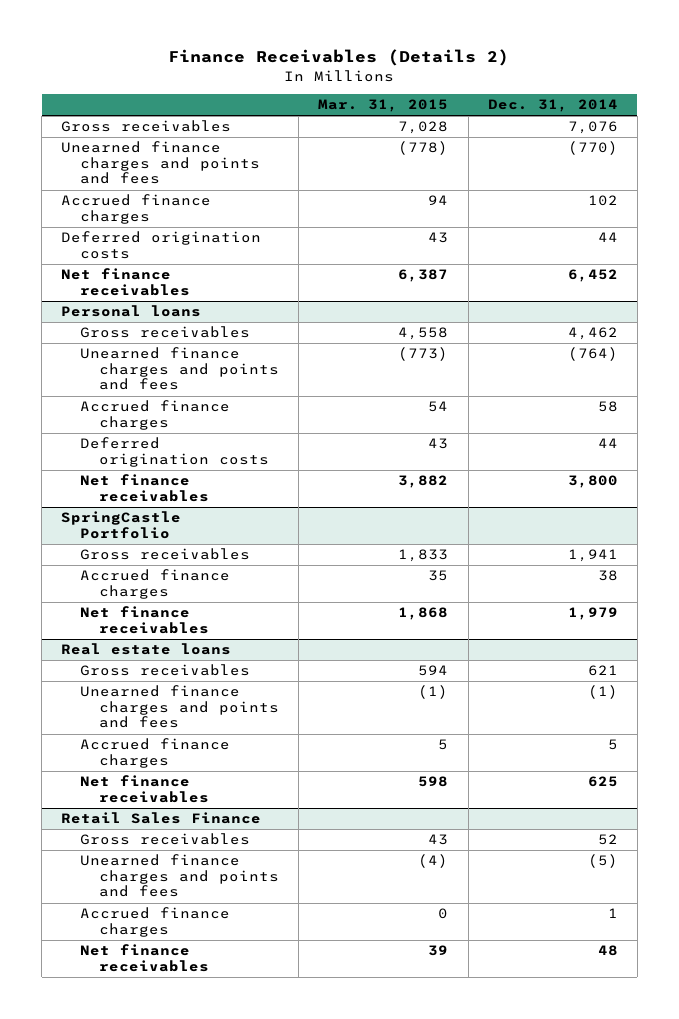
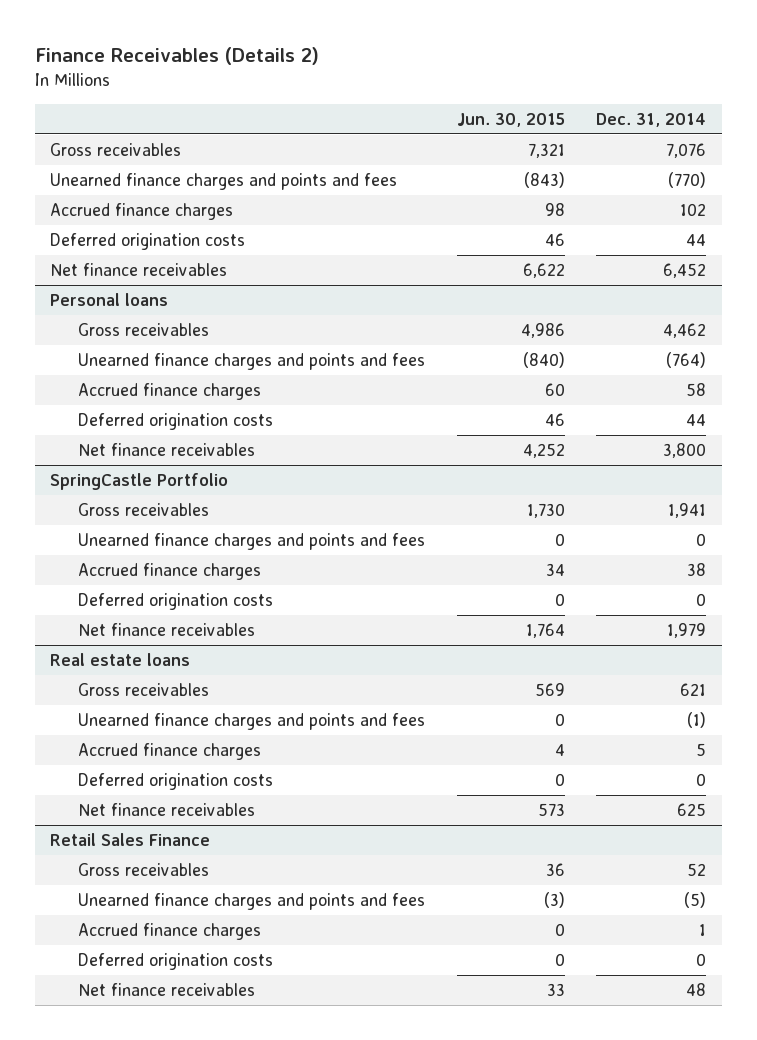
[318,99,449,113] Mar. 31, 2015 -> none
none -> [456,112,565,127] Jun. 30, 2015
none -> [78,532,426,550] Unearned finance charges and points and fees
none -> [78,592,274,610] Deferred origination costs
none -> [78,772,274,790] Deferred origination costs
none -> [78,952,274,970] Deferred origination costs

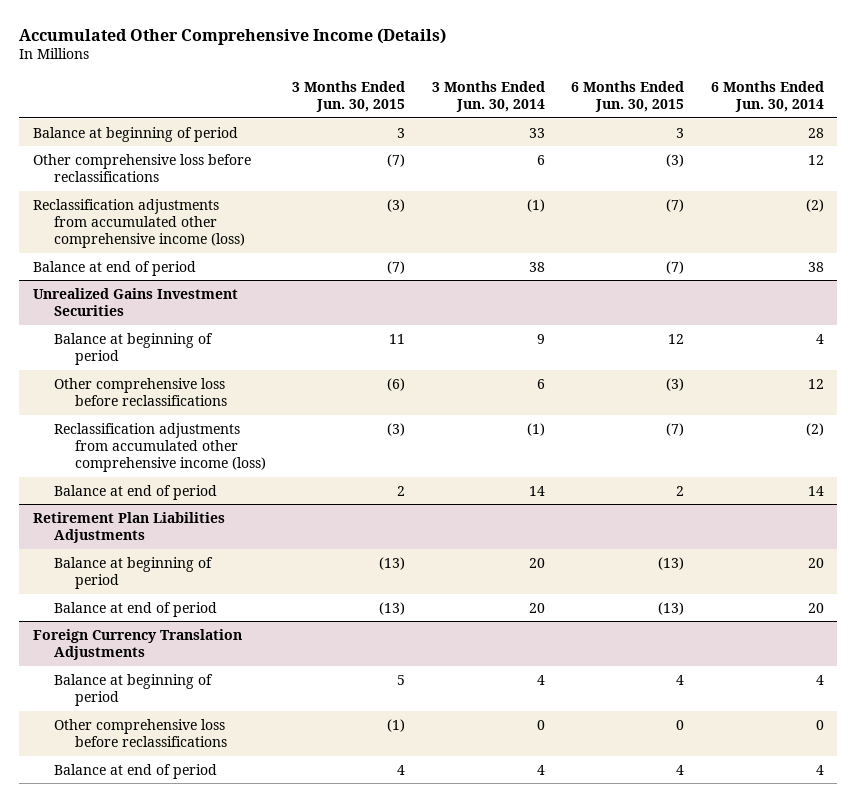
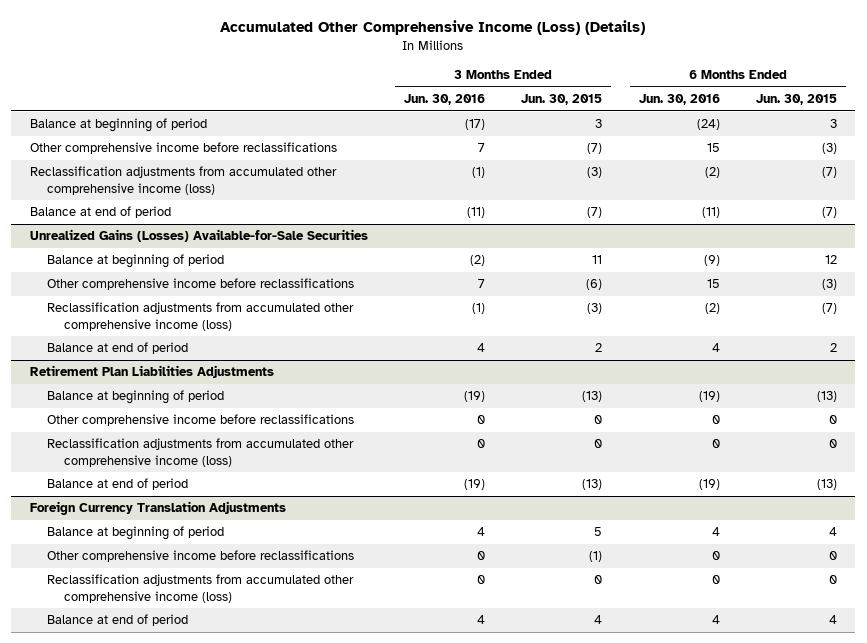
[19,27,447,45] Accumulated Other Comprehensive Income (Details) -> [220,19,646,35] Accumulated Other Comprehensive Income (Loss) (Details)
[431,80,545,113] 3 Months Ended Jun. 30, 2014 -> none
[710,80,824,113] 6 Months Ended Jun. 30, 2014 -> none
none -> [404,94,486,106] Jun. 30, 2016
none -> [638,94,720,106] Jun. 30, 2016
[32,153,251,183] Other comprehensive loss before reclassifications -> [29,142,337,155] Other comprehensive income before reclassifications
[32,287,238,317] Unrealized Gains Investment Securities -> [29,229,368,243] Unrealized Gains (Losses) Available-for-Sale Securities
[53,377,227,407] Other comprehensive loss before reclassifications -> [46,278,354,291] Other comprehensive income before reclassifications
none -> [46,414,354,427] Other comprehensive income before reclassifications
none -> [46,438,354,468] Reclassification adjustments from accumulated other comprehensive income (loss)
[53,718,227,748] Other comprehensive loss before reclassifications -> [46,550,354,563] Other comprehensive income before reclassifications
none -> [46,574,354,604] Reclassification adjustments from accumulated other comprehensive income (loss)

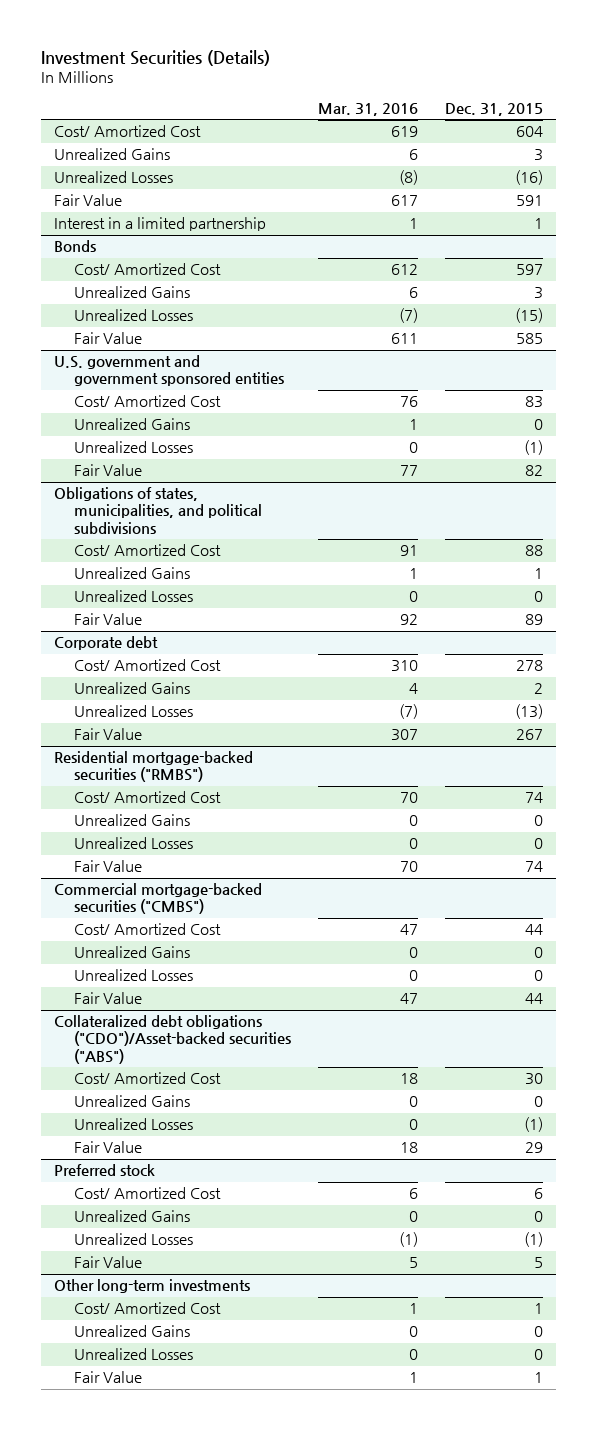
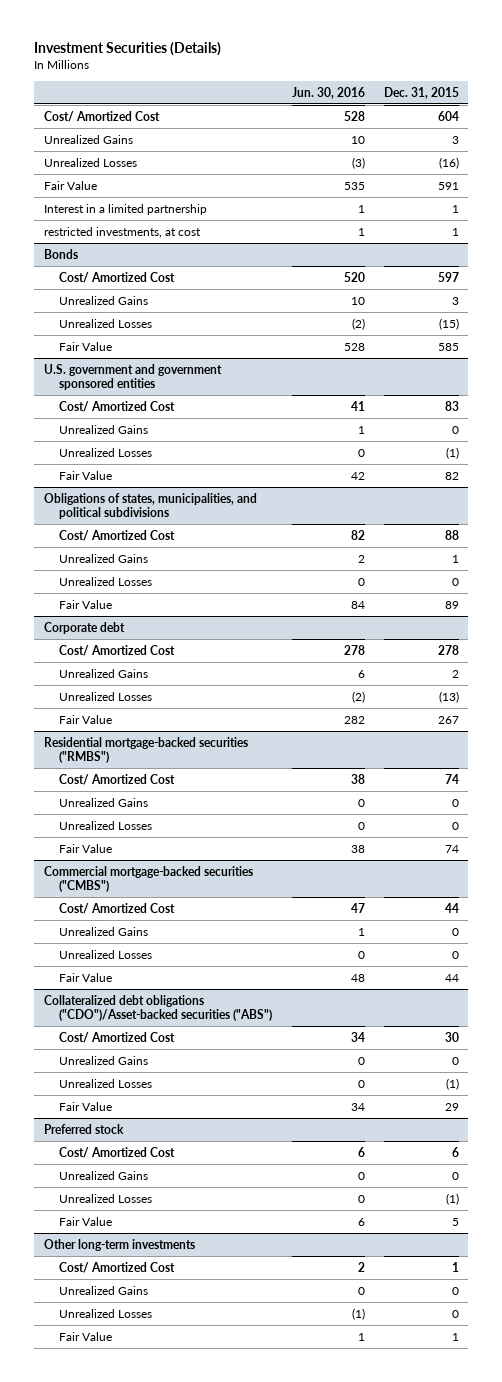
[318,103,419,117] Mar. 31, 2016 -> none
none -> [291,86,365,99] Jun. 30, 2016
none -> [43,226,201,238] restricted investments, at cost

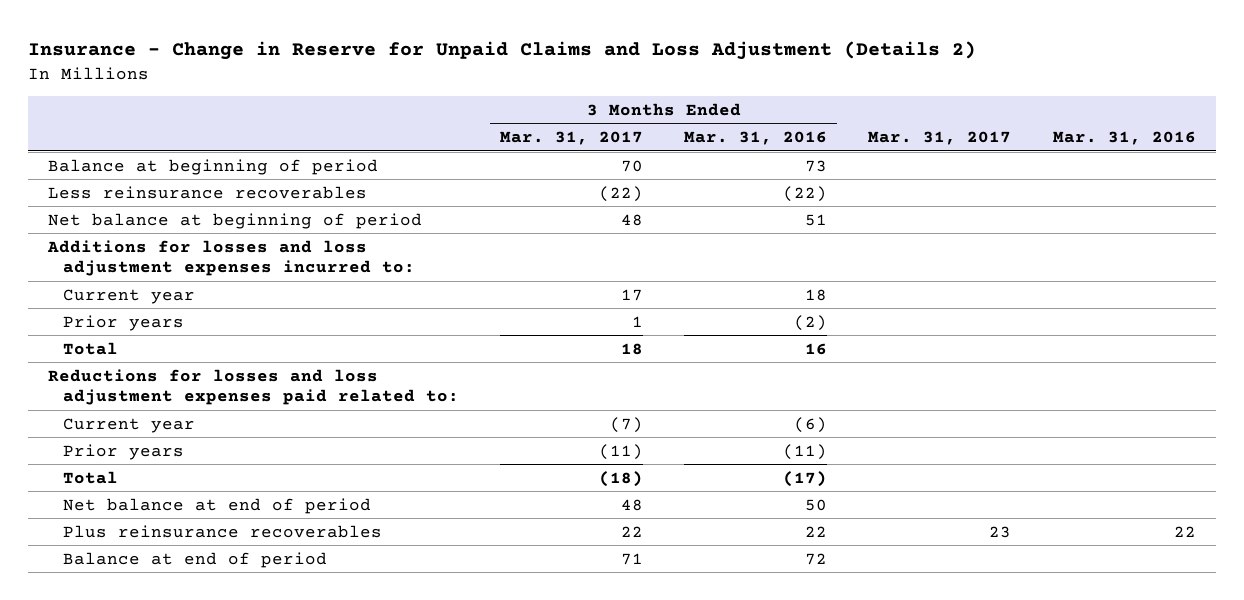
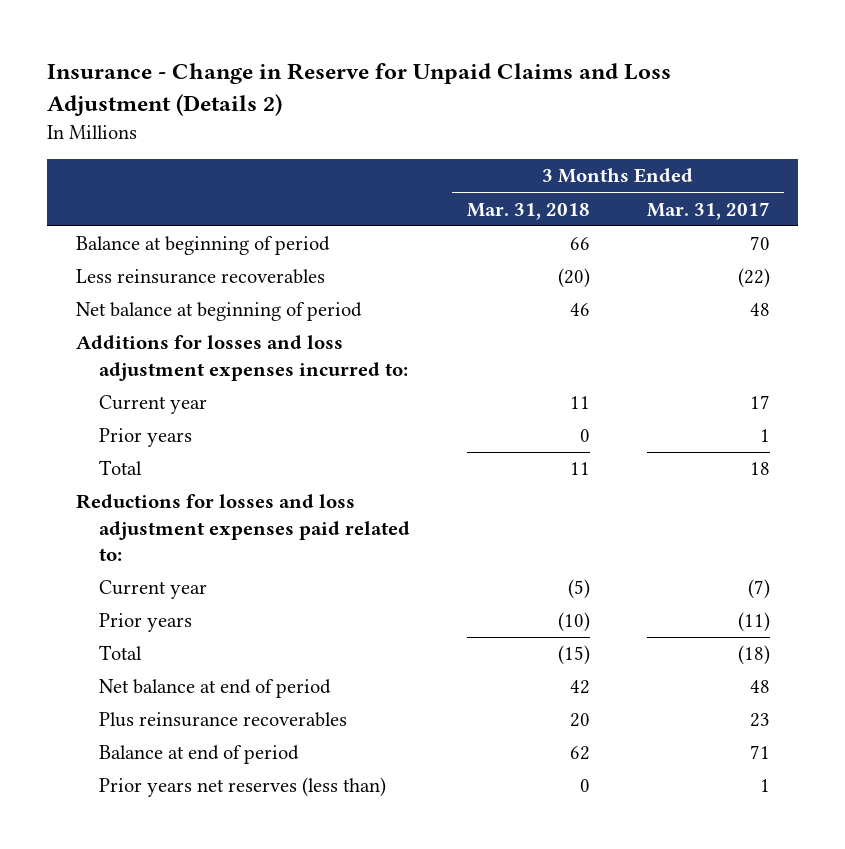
[684,130,828,145] Mar. 31, 2016 -> none
[868,130,1012,145] Mar. 31, 2017 -> none
[1052,130,1196,145] Mar. 31, 2016 -> none
none -> [466,202,590,220] Mar. 31, 2018
[621,525,644,537] 22 -> [749,713,770,728] 23
none -> [98,777,386,798] Prior years net reserves (less than)

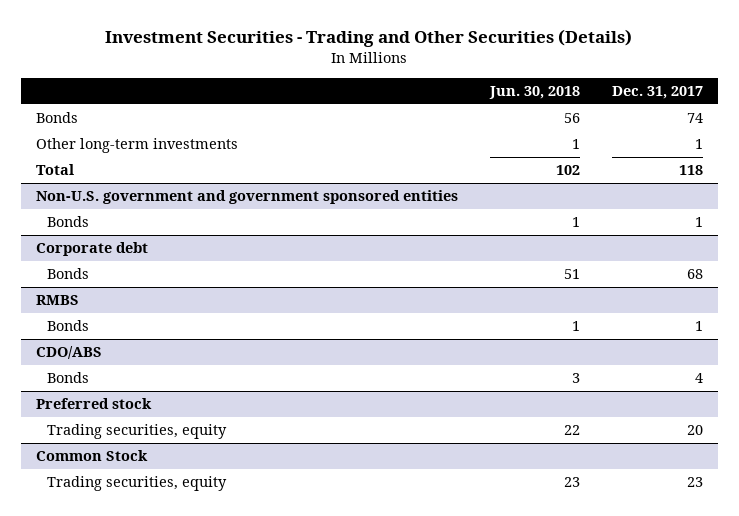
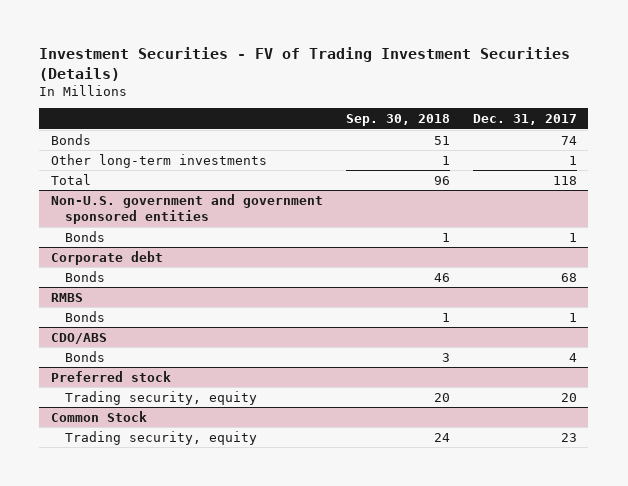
[105,29,633,48] Investment Securities - Trading and Other Securities (Details) -> [39,46,571,81] Investment Securities - FV of Trading Investment Securities (Details)
[488,85,580,99] Jun. 30, 2018 -> none
none -> [345,114,450,127] Sep. 30, 2018
[47,424,228,440] Trading securities, equity -> [65,390,258,405] Trading security, equity
[47,476,228,492] Trading securities, equity -> [65,430,258,445] Trading security, equity

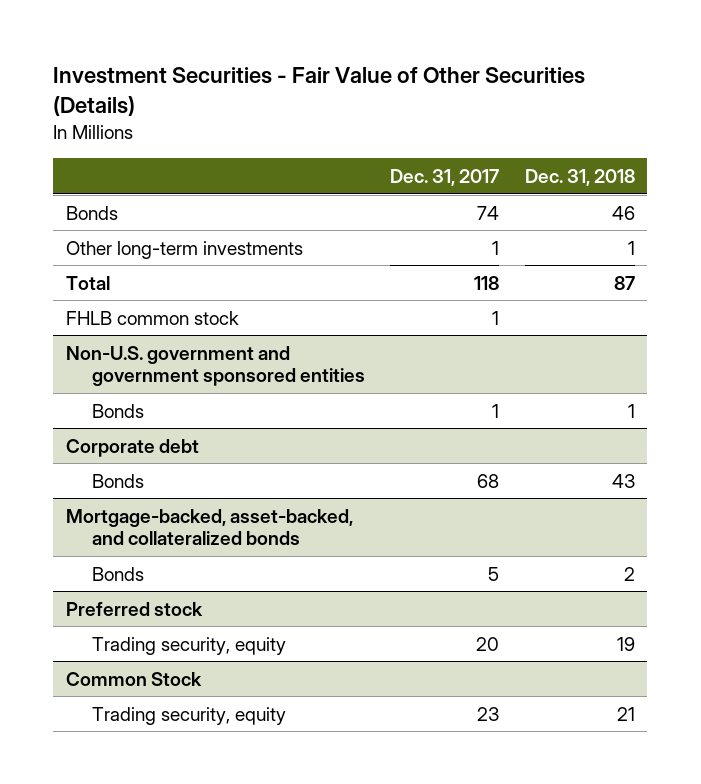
[39,46,571,81] Investment Securities - FV of Trading Investment Securities (Details) -> [53,67,586,117] Investment Securities - Fair Value of Other Securities (Details)
[345,114,450,127] Sep. 30, 2018 -> none
none -> [524,168,635,186] Dec. 31, 2018
none -> [65,310,239,325] FHLB common stock
[50,292,83,302] RMBS -> none
[50,332,107,344] CDO/ABS -> none
[65,350,106,362] Bonds -> none
none -> [65,508,353,545] Mortgage-backed, asset-backed, and collateralized bonds
[568,312,577,322] 1 -> [488,566,500,581] 5

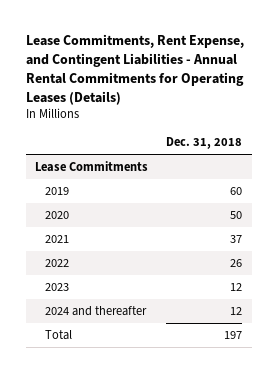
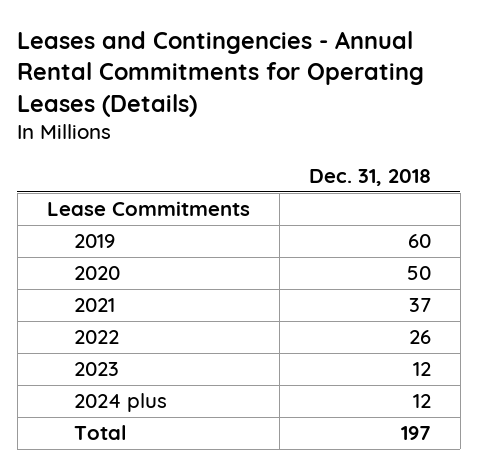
[25,33,244,105] Lease Commitments, Rent Expense, and Contingent Liabilities - Annual Rental Commitments for Operating Leases (Details) -> [17,30,425,117] Leases and Contingencies - Annual Rental Commitments for Operating Leases (Details)
[45,305,148,316] 2024 and thereafter -> [73,393,167,413] 2024 plus

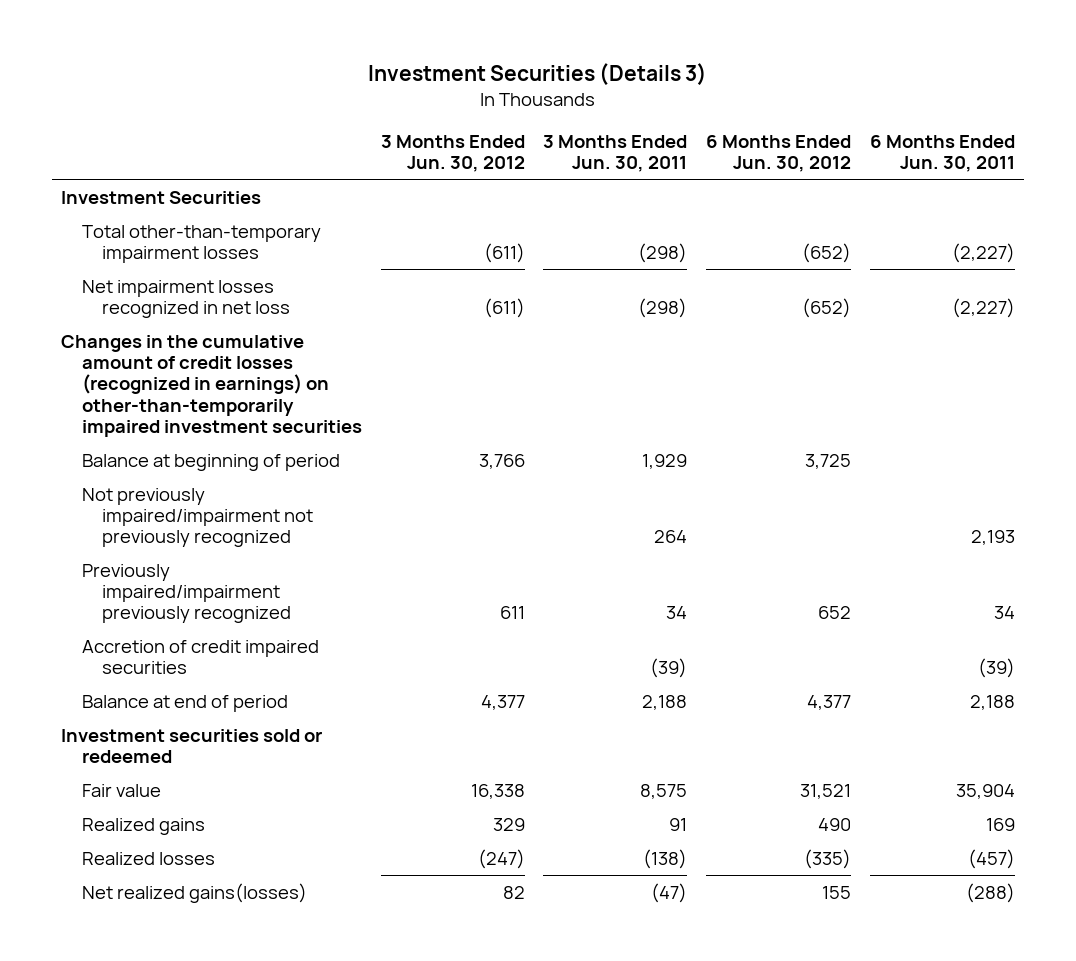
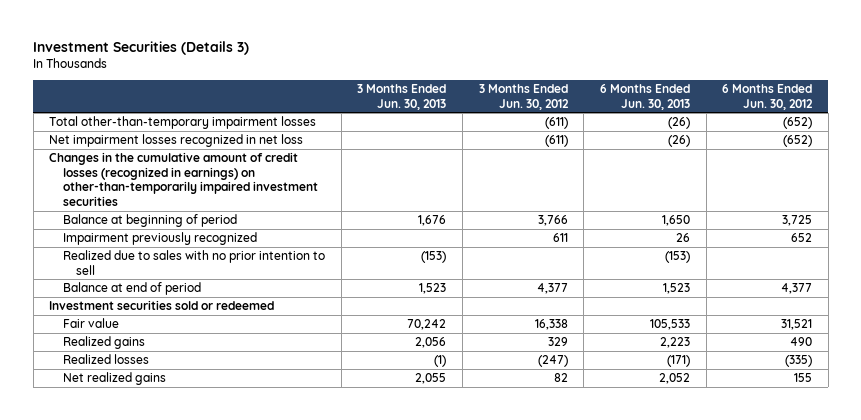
[543,134,688,173] 3 Months Ended Jun. 30, 2011 -> none
[869,134,1015,173] 6 Months Ended Jun. 30, 2011 -> none
none -> [357,84,447,110] 3 Months Ended Jun. 30, 2013
none -> [599,84,690,110] 6 Months Ended Jun. 30, 2013
[61,190,262,204] Investment Securities -> none
[81,487,314,548] Not previously impaired/impairment not previously recognized -> none
[81,639,319,674] Accretion of credit impaired securities -> none
[81,563,292,624] Previously impaired/impairment previously recognized -> [62,232,257,246] Impairment previously recognized
none -> [62,250,325,275] Realized due to sales with no prior intention to sell
[81,882,307,903] Net realized gains(losses) -> [62,372,166,386] Net realized gains

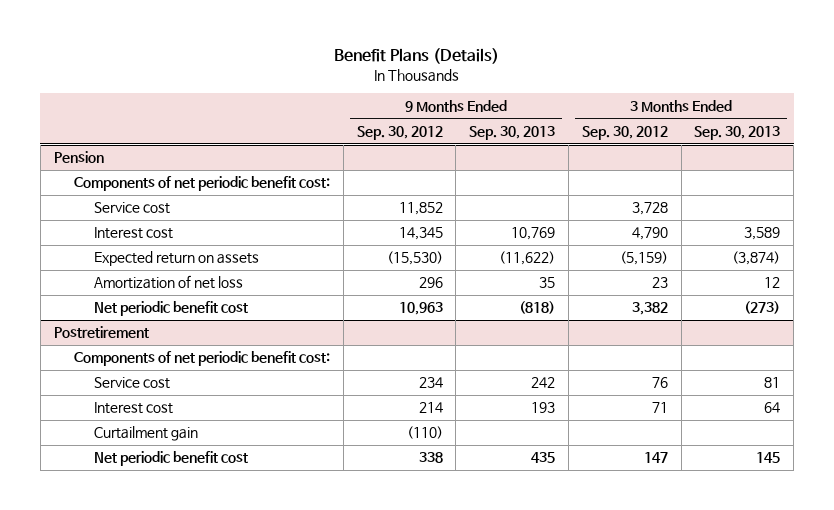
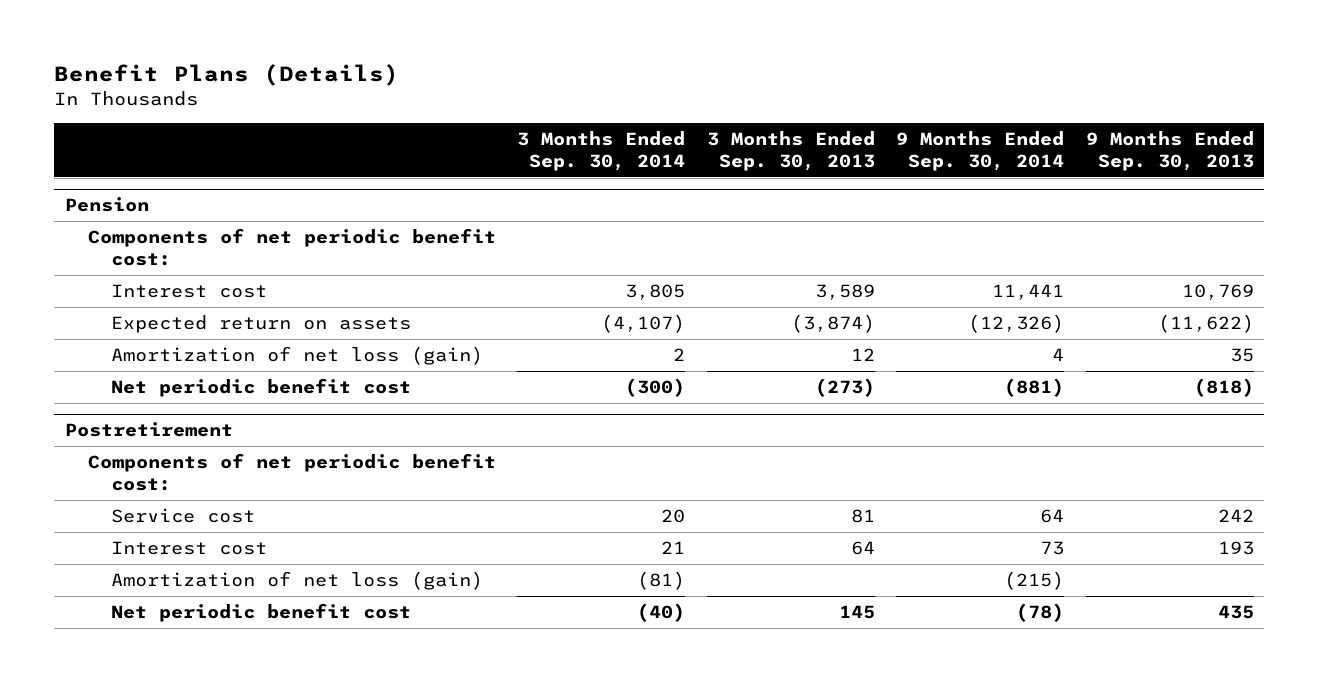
[356,125,443,140] Sep. 30, 2012 -> none
[581,125,668,140] Sep. 30, 2012 -> none
none -> [517,130,686,171] 3 Months Ended Sep. 30, 2014
none -> [896,130,1065,171] 9 Months Ended Sep. 30, 2014
[94,202,171,215] Service cost -> none
[94,275,244,290] Amortization of net loss -> [110,346,483,366] Amortization of net loss (gain)
[94,426,199,442] Curtailment gain -> none
none -> [110,571,483,591] Amortization of net loss (gain)

